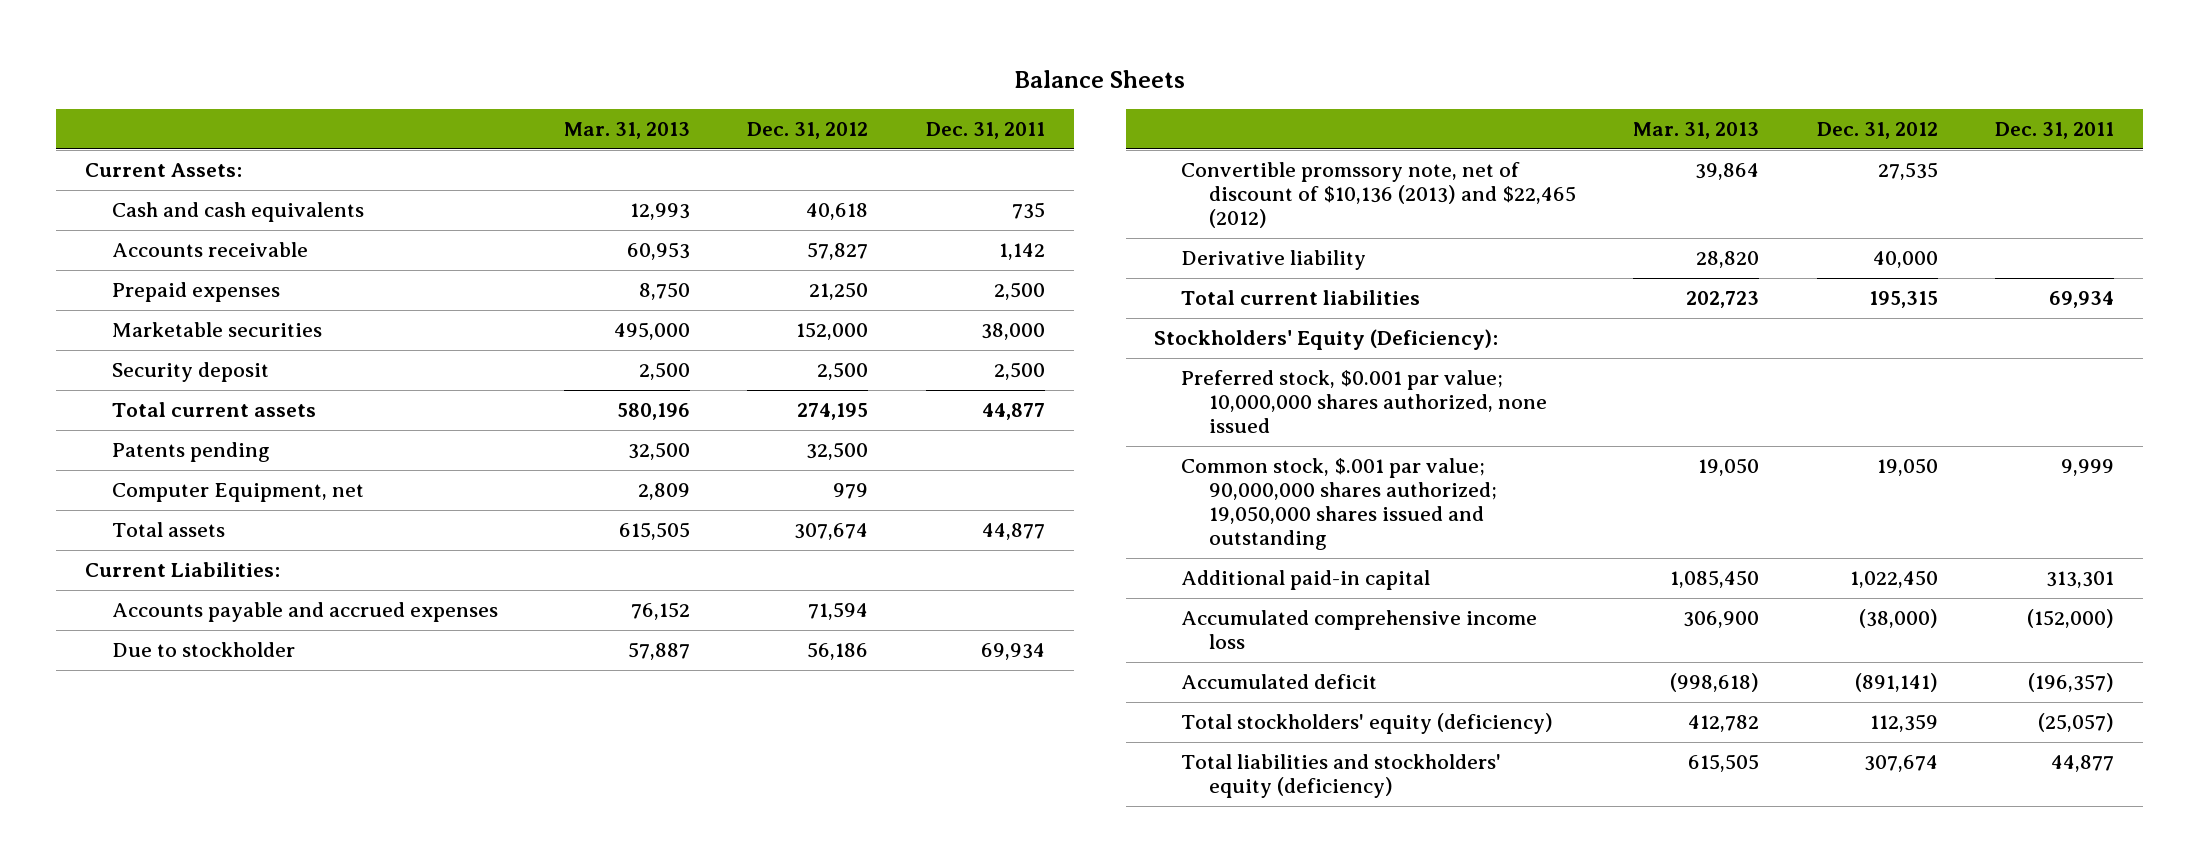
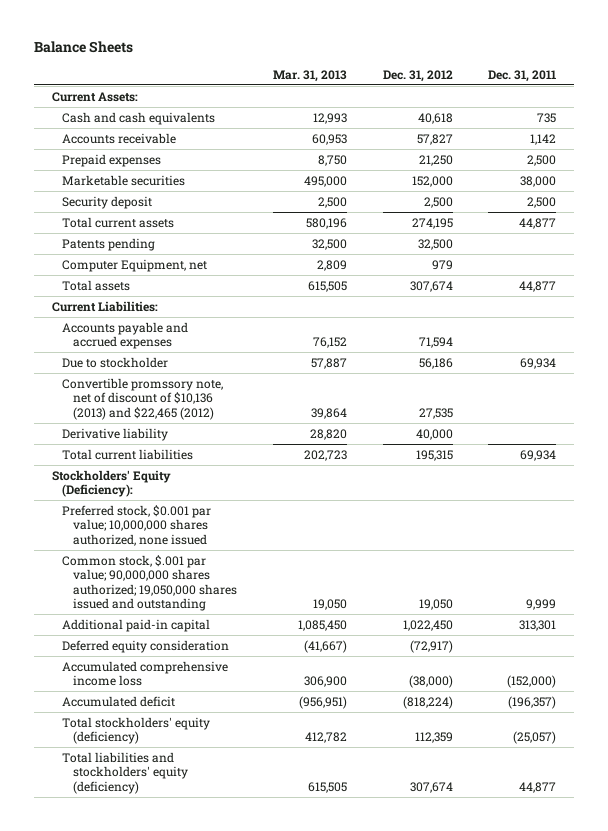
none -> [62,639,230,653] Deferred equity consideration
[1670,672,1760,692] (998,618) -> [298,695,347,709] (956,951)
[1854,672,1938,692] (891,141) -> [402,695,453,709] (818,224)

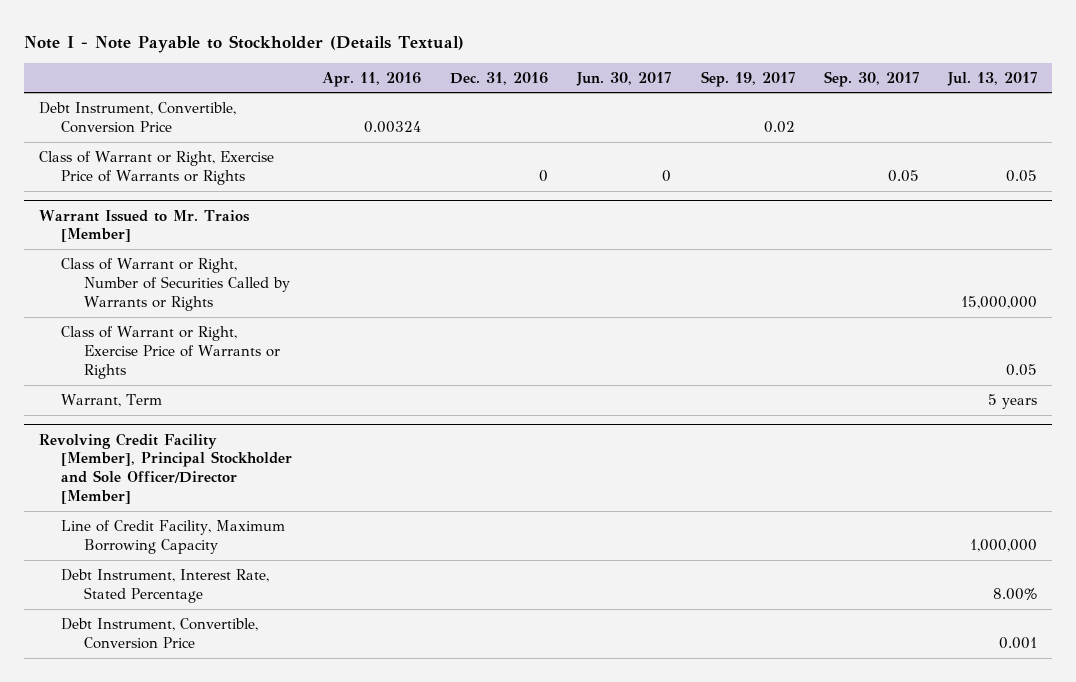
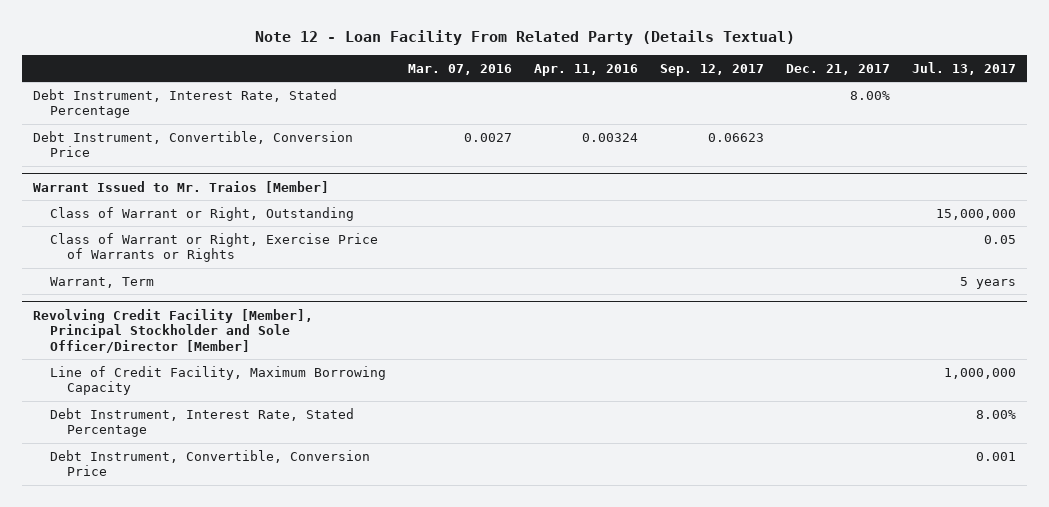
[24,34,465,53] Note I - Note Payable to Stockholder (Details Textual) -> [254,30,795,46] Note 12 - Loan Facility From Related Party (Details Textual)
[450,71,549,85] Dec. 31, 2016 -> none
[576,71,672,86] Jun. 30, 2017 -> none
[700,70,795,87] Sep. 19, 2017 -> none
[823,70,919,87] Sep. 30, 2017 -> none
none -> [407,63,512,75] Mar. 07, 2016
none -> [660,63,765,76] Sep. 12, 2017
none -> [786,63,891,75] Dec. 21, 2017
none -> [32,88,337,119] Debt Instrument, Interest Rate, Stated Percentage
[38,151,274,185] Class of Warrant or Right, Exercise Price of Warrants or Rights -> none
[61,258,291,311] Class of Warrant or Right, Number of Securities Called by Warrants or Rights -> [49,206,354,221] Class of Warrant or Right, Outstanding

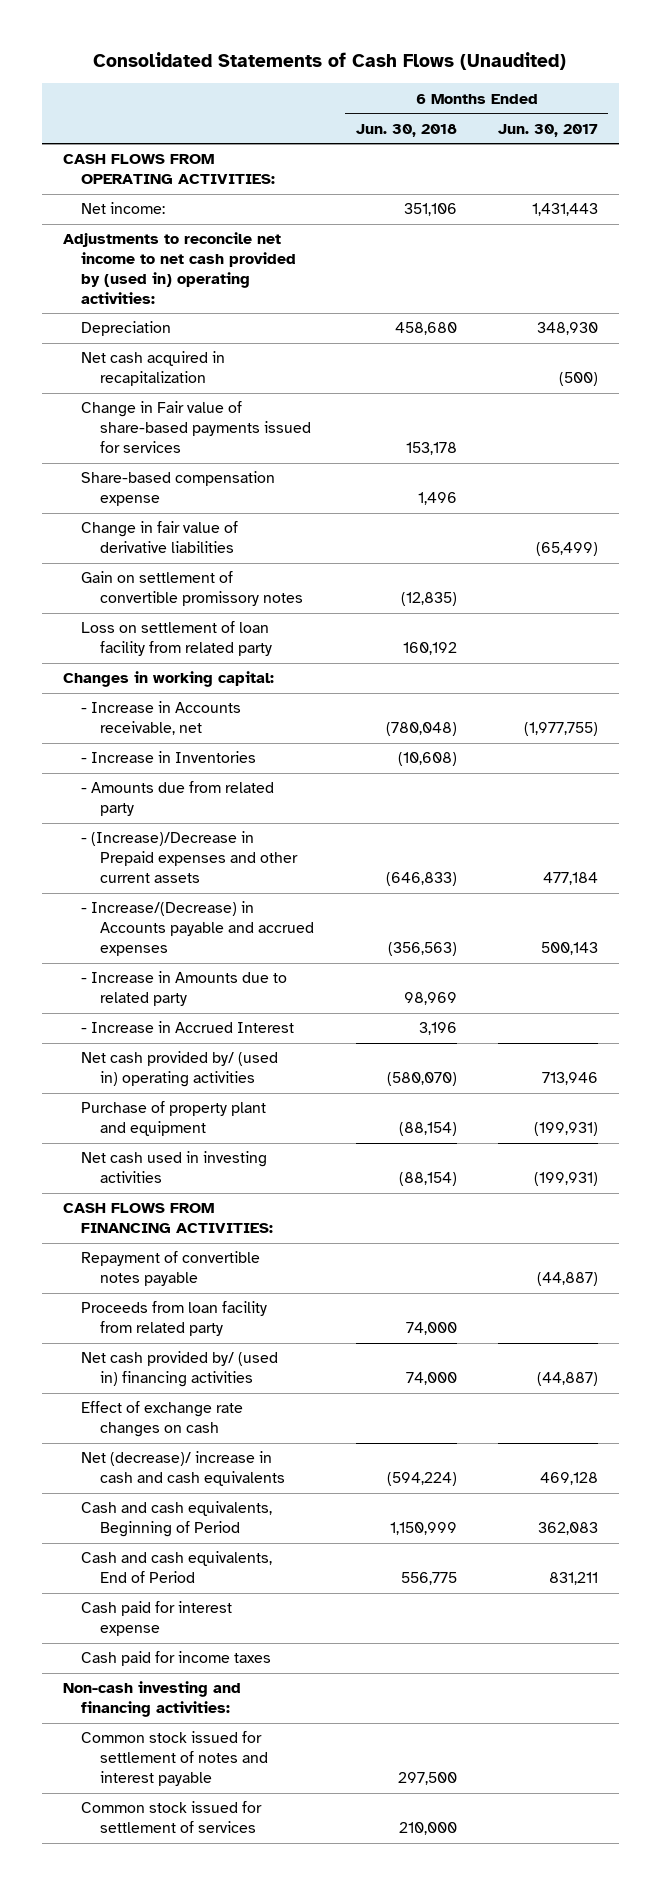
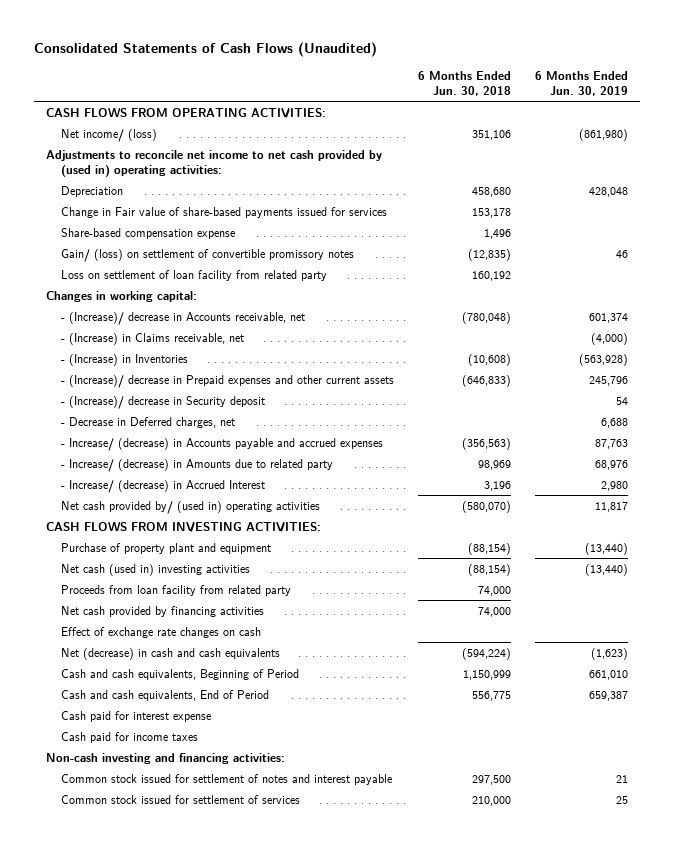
[498,123,599,137] Jun. 30, 2017 -> none
none -> [535,71,629,96] 6 Months Ended Jun. 30, 2019
[81,202,166,215] Net income: -> [61,128,158,142] Net income/ (loss)
[81,351,226,387] Net cash acquired in recapitalization -> none
[81,521,239,554] Change in fair value of derivative liabilities -> none
[81,571,304,607] Gain on settlement of convertible promissory notes -> [61,248,355,262] Gain/ (loss) on settlement of convertible promissory notes
[81,781,275,817] - Amounts due from related party -> none
[81,701,242,736] - Increase in Accounts receivable, net -> [61,311,306,325] - (Increase)/ decrease in Accounts receivable, net
none -> [61,332,245,345] - (Increase) in Claims receivable, net
[81,751,257,764] - Increase in Inventories -> [61,353,189,366] - (Increase) in Inventories
[81,831,299,884] - (Increase)/Decrease in Prepaid expenses and other current assets -> [61,374,395,388] - (Increase)/ decrease in Prepaid expenses and other current assets
none -> [61,395,266,409] - (Increase)/ decrease in Security deposit
none -> [61,416,236,428] - Decrease in Deferred charges, net
[81,901,315,957] - Increase/(Decrease) in Accounts payable and accrued expenses -> [61,437,384,451] - Increase/ (decrease) in Accounts payable and accrued expenses
[81,971,288,1007] - Increase in Amounts due to related party -> [61,458,334,472] - Increase/ (decrease) in Amounts due to related party
[81,1021,295,1034] - Increase in Accrued Interest -> [61,479,266,493] - Increase/ (decrease) in Accrued Interest
none -> [46,521,322,533] CASH FLOWS FROM INVESTING ACTIVITIES:
[62,1203,274,1234] CASH FLOWS FROM FINANCING ACTIVITIES: -> none
[81,1251,261,1287] Repayment of convertible notes payable -> none
[81,1151,268,1184] Net cash used in investing activities -> [61,563,251,576] Net cash (used in) investing activities
[81,1351,279,1388] Net cash provided by/ (used in) financing activities -> [61,605,265,617] Net cash provided by financing activities
[81,1451,286,1487] Net (decrease)/ increase in cash and cash equivalents -> [61,647,281,660] Net (decrease) in cash and cash equivalents

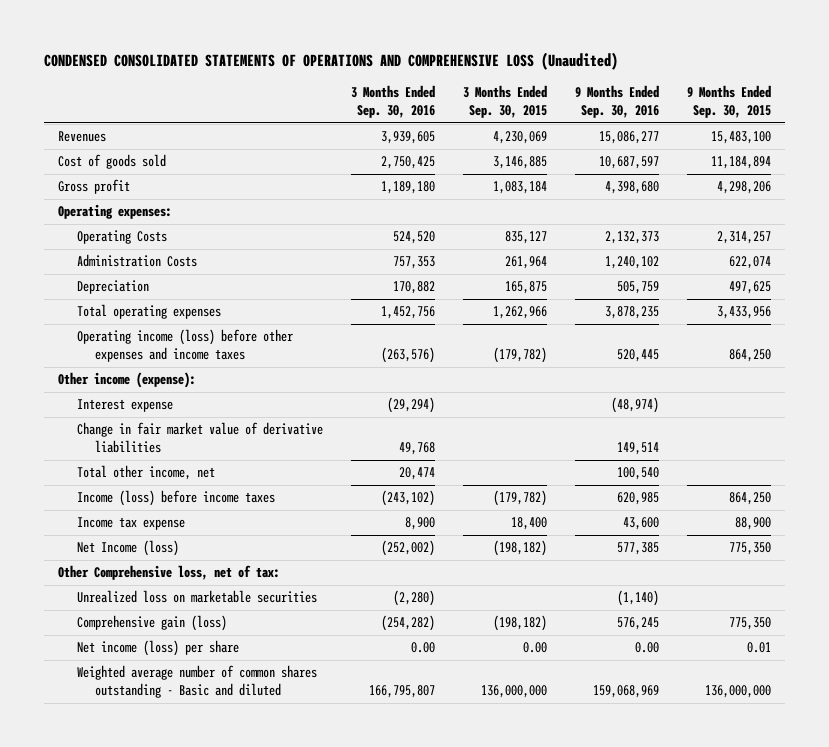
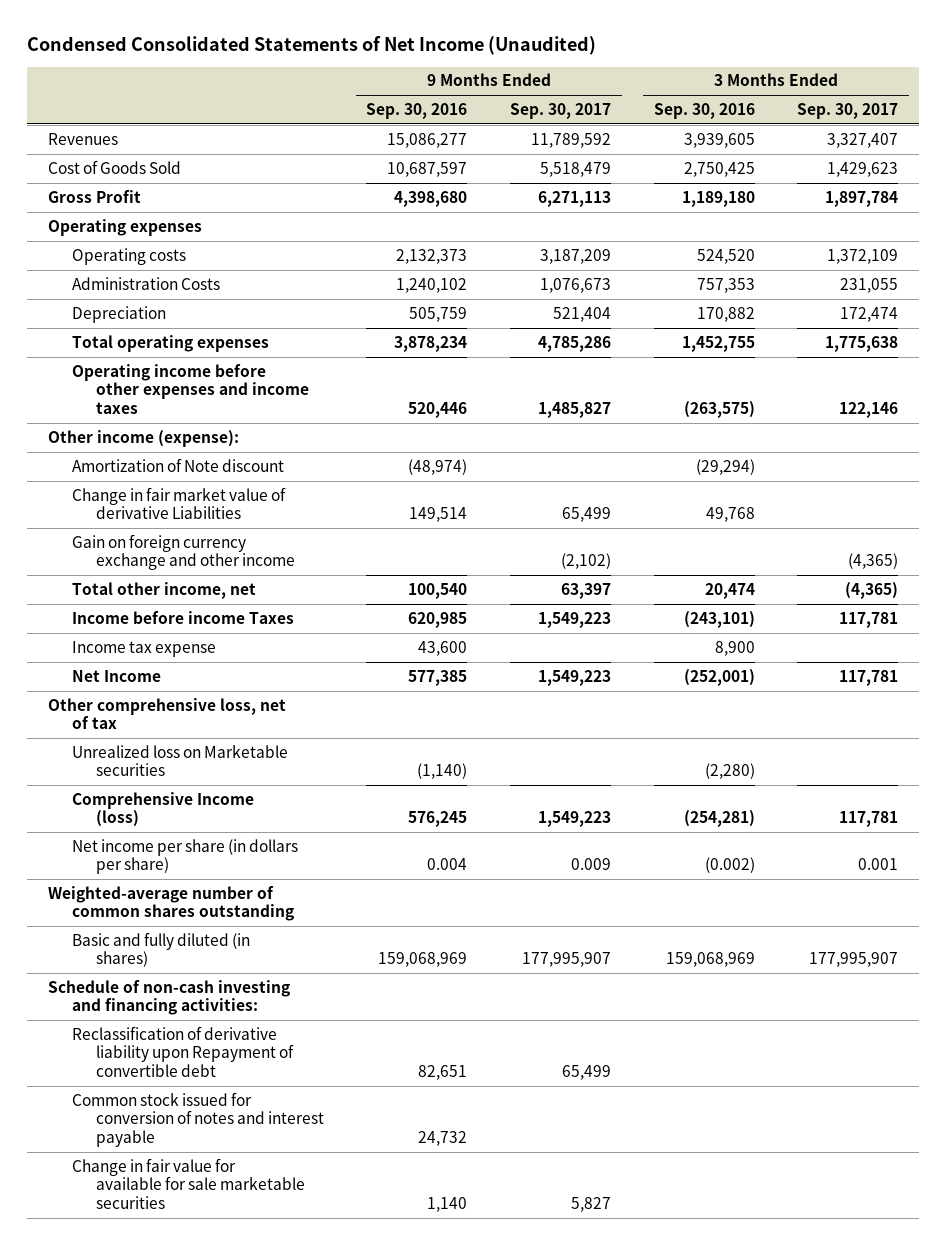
[44,51,619,70] CONDENSED CONSOLIDATED STATEMENTS OF OPERATIONS AND COMPREHENSIVE LOSS (Unaudited) -> [27,36,597,56] Condensed Consolidated Statements of Net Income (Unaudited)
[462,85,547,119] 3 Months Ended Sep. 30, 2015 -> none
[687,85,772,119] 9 Months Ended Sep. 30, 2015 -> none
none -> [509,103,611,120] Sep. 30, 2017
none -> [797,103,899,120] Sep. 30, 2017
[58,154,167,170] Cost of goods sold -> [48,159,182,174] Cost of Goods Sold
[58,179,131,195] Gross profit -> [48,189,142,203] Gross Profit
[58,204,173,220] Operating expenses: -> [48,218,203,236] Operating expenses
[76,230,167,245] Operating Costs -> [72,247,187,265] Operating costs
[380,306,435,320] 1,452,756 -> [681,335,755,352] 1,452,755
[605,306,660,320] 3,878,235 -> [394,335,468,352] 3,878,234
[76,329,293,363] Operating income (loss) before other expenses and income taxes -> [72,363,309,415] Operating income before other expenses and income taxes
[380,347,435,364] (263,576) -> [683,401,755,419] (263,575)
[617,349,660,363] 520,445 -> [408,402,468,419] 520,446
[76,399,173,413] Interest expense -> [72,457,285,472] Amortization of Note discount
[76,422,323,454] Change in fair market value of derivative liabilities -> [72,486,287,520] Change in fair market value of derivative Liabilities
none -> [72,533,295,571] Gain on foreign currency exchange and other income
[76,490,275,507] Income (loss) before income taxes -> [72,610,295,624] Income before income Taxes
[380,490,435,507] (243,102) -> [683,610,755,628] (243,101)
[76,540,179,557] Net Income (loss) -> [72,669,162,682] Net Income
[380,540,435,557] (252,002) -> [683,668,755,686] (252,001)
[58,565,281,581] Other Comprehensive loss, net of tax: -> [48,697,287,730] Other comprehensive loss, net of tax
[76,590,317,604] Unrealized loss on marketable securities -> [72,744,289,777] Unrealized loss on Marketable securities
[76,615,227,632] Comprehensive gain (loss) -> [72,791,255,828] Comprehensive Income (loss)
[380,615,435,632] (254,282) -> [683,810,755,828] (254,281)
[76,640,239,657] Net income (loss) per share -> [72,838,299,875] Net income per share (in dollars per share)
[410,642,435,654] 0.00 -> [704,857,755,874] (0.002)
[635,642,660,654] 0.00 -> [427,858,468,871] 0.004
none -> [48,885,295,922] Weighted-average number of common shares outstanding
[76,665,317,699] Weighted average number of common shares outstanding - Basic and diluted -> [72,931,251,968] Basic and fully diluted (in shares)
[368,685,435,699] 166,795,807 -> [665,952,755,968] 159,068,969
none -> [48,979,291,1016] Schedule of non-cash investing and financing activities:
none -> [72,1025,294,1078] Reclassification of derivative liability upon Repayment of convertible debt
none -> [72,1091,324,1148] Common stock issued for conversion of notes and interest payable
none -> [72,1157,305,1210] Change in fair value for available for sale marketable securities

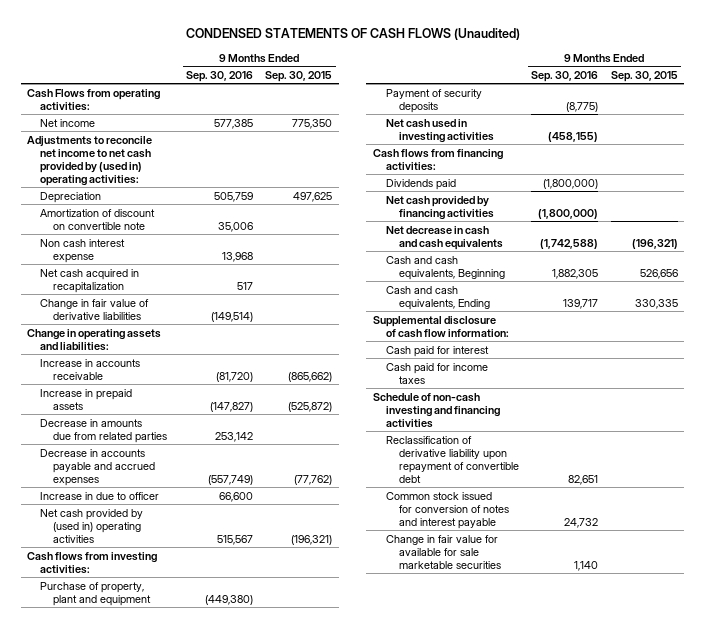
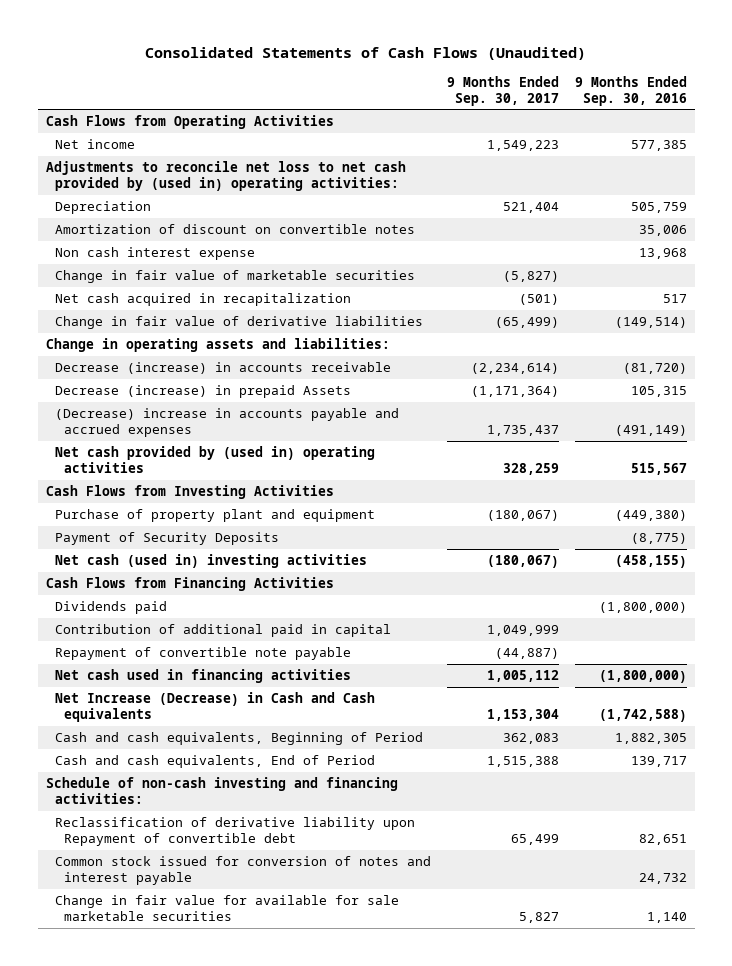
[185,28,520,41] CONDENSED STATEMENTS OF CASH FLOWS (Unaudited) -> [145,46,587,60] Consolidated Statements of Cash Flows (Unaudited)
[265,70,333,82] Sep. 30, 2015 -> none
none -> [446,75,559,106] 9 Months Ended Sep. 30, 2017
[27,88,161,111] Cash Flows from operating activities: -> [45,115,334,130] Cash Flows from Operating Activities
[27,135,153,186] Adjustments to reconcile net income to net cash provided by (used in) operating activities: -> [45,161,406,192] Adjustments to reconcile net loss to net cash provided by (used in) operating activities:
[40,208,156,230] Amortization of discount on convertible note -> [54,224,415,235] Amortization of discount on convertible notes
none -> [54,270,415,284] Change in fair value of marketable securities
[40,418,168,443] Decrease in amounts due from related parties -> none
[40,491,160,500] Increase in due to officer -> none
[40,358,141,380] Increase in accounts receivable -> [54,362,391,375] Decrease (increase) in accounts receivable
[40,388,133,410] Increase in prepaid assets -> [54,385,351,399] Decrease (increase) in prepaid Assets
[209,401,253,412] (147,827) -> [630,386,687,398] 105,315
[40,448,156,486] Decrease in accounts payable and accrued expenses -> [54,408,399,438] (Decrease) increase in accounts payable and accrued expenses
[207,474,253,485] (557,749) -> [614,425,687,437] (491,149)
[27,551,158,574] Cash flows from investing activities: -> [45,485,334,500] Cash Flows from Investing Activities
[40,581,152,606] Purchase of property, plant and equipment -> [54,509,375,523] Purchase of property plant and equipment
[385,88,482,113] Payment of security deposits -> [54,532,279,546] Payment of Security Deposits
[385,118,494,143] Net cash used in investing activities -> [54,554,367,569] Net cash (used in) investing activities
[372,148,503,171] Cash flows from financing activities: -> [45,577,334,592] Cash Flows from Financing Activities
[372,315,509,338] Supplemental disclosure of cash flow information: -> none
[385,345,489,357] Cash paid for interest -> none
[385,362,488,384] Cash paid for income taxes -> none
none -> [54,624,391,638] Contribution of additional paid in capital
none -> [54,647,351,661] Repayment of convertible note payable
[385,195,494,220] Net cash provided by financing activities -> [54,669,351,684] Net cash used in financing activities
[385,225,503,250] Net decrease in cash and cash equivalents -> [54,692,375,723] Net Increase (Decrease) in Cash and Cash equivalents
[385,255,505,280] Cash and cash equivalents, Beginning -> [54,732,423,746] Cash and cash equivalents, Beginning of Period
[385,285,490,310] Cash and cash equivalents, Ending -> [54,755,375,769] Cash and cash equivalents, End of Period
[372,392,500,428] Schedule of non-cash investing and financing activities -> [45,777,398,805] Schedule of non-cash investing and financing activities:
[385,435,519,483] Reclassification of derivative liability upon repayment of convertible debt -> [54,817,415,847] Reclassification of derivative liability upon Repayment of convertible debt

